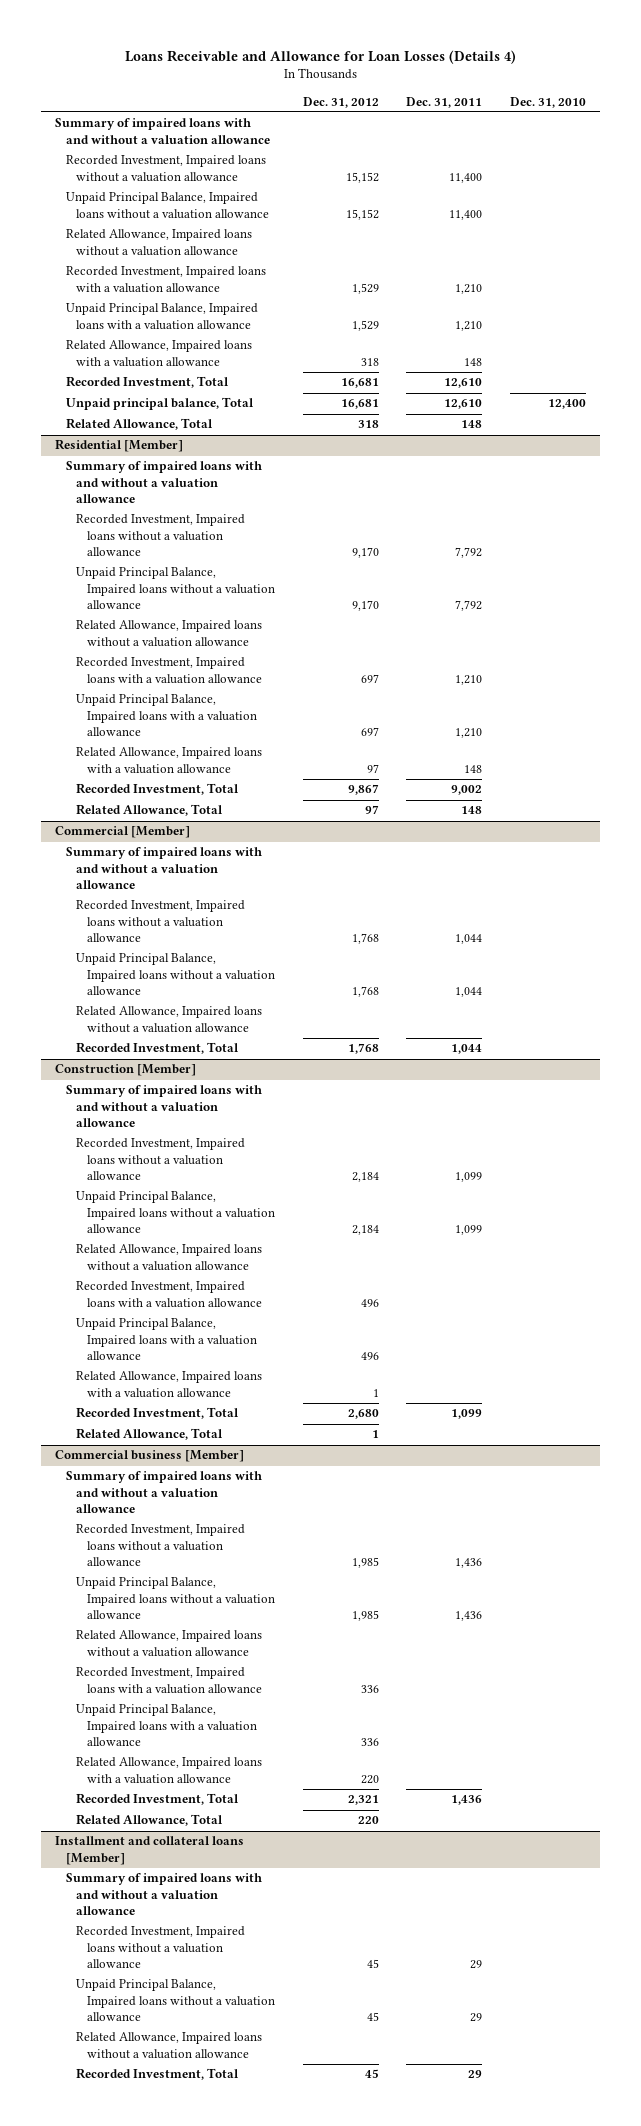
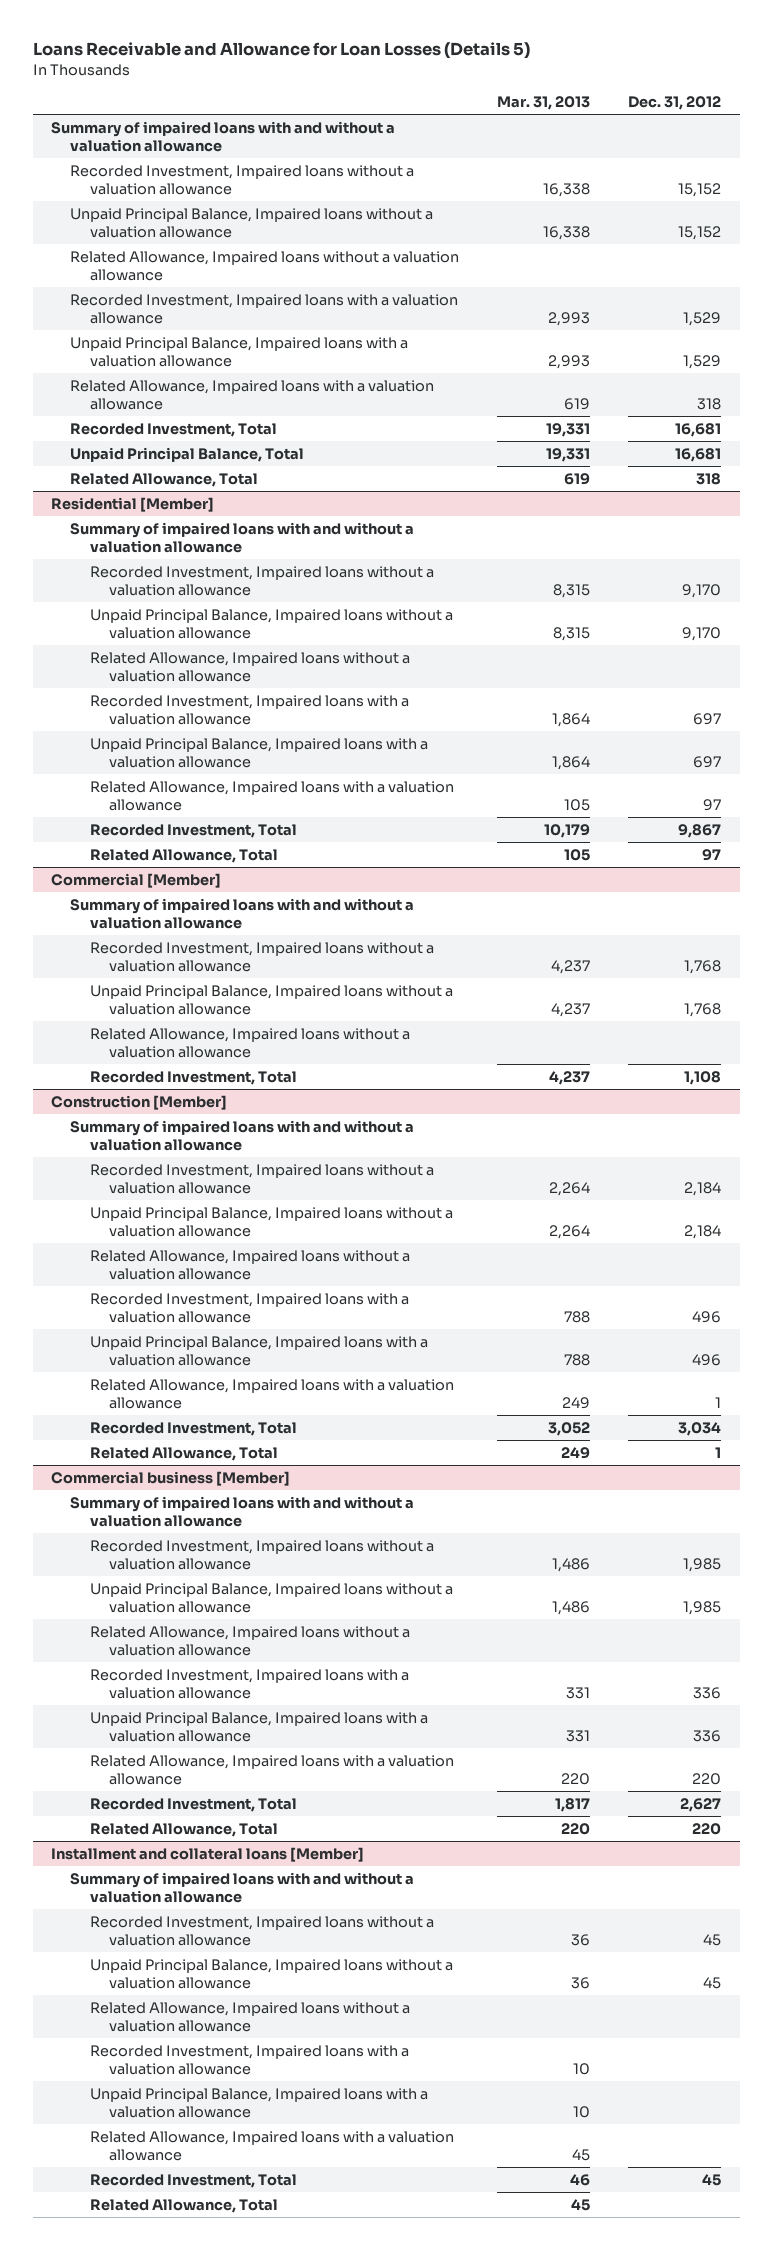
[124,50,516,65] Loans Receivable and Allowance for Loan Losses (Details 4) -> [32,42,530,60] Loans Receivable and Allowance for Loan Losses (Details 5)
[406,96,483,108] Dec. 31, 2011 -> none
[510,96,587,108] Dec. 31, 2010 -> none
none -> [497,96,591,111] Mar. 31, 2013
[65,397,254,411] Unpaid principal balance, Total -> [70,446,305,462] Unpaid Principal Balance, Total
[347,1043,379,1055] 1,768 -> [684,1070,722,1085] 1,108
[347,1409,379,1420] 2,680 -> [678,1421,722,1436] 3,034
[347,1795,379,1806] 2,321 -> [680,1797,722,1812] 2,627
none -> [89,2044,409,2075] Recorded Investment, Impaired loans with a valuation allowance
none -> [89,2087,428,2118] Unpaid Principal Balance, Impaired loans with a valuation allowance
none -> [89,2130,454,2161] Related Allowance, Impaired loans with a valuation allowance
none -> [89,2198,278,2213] Related Allowance, Total

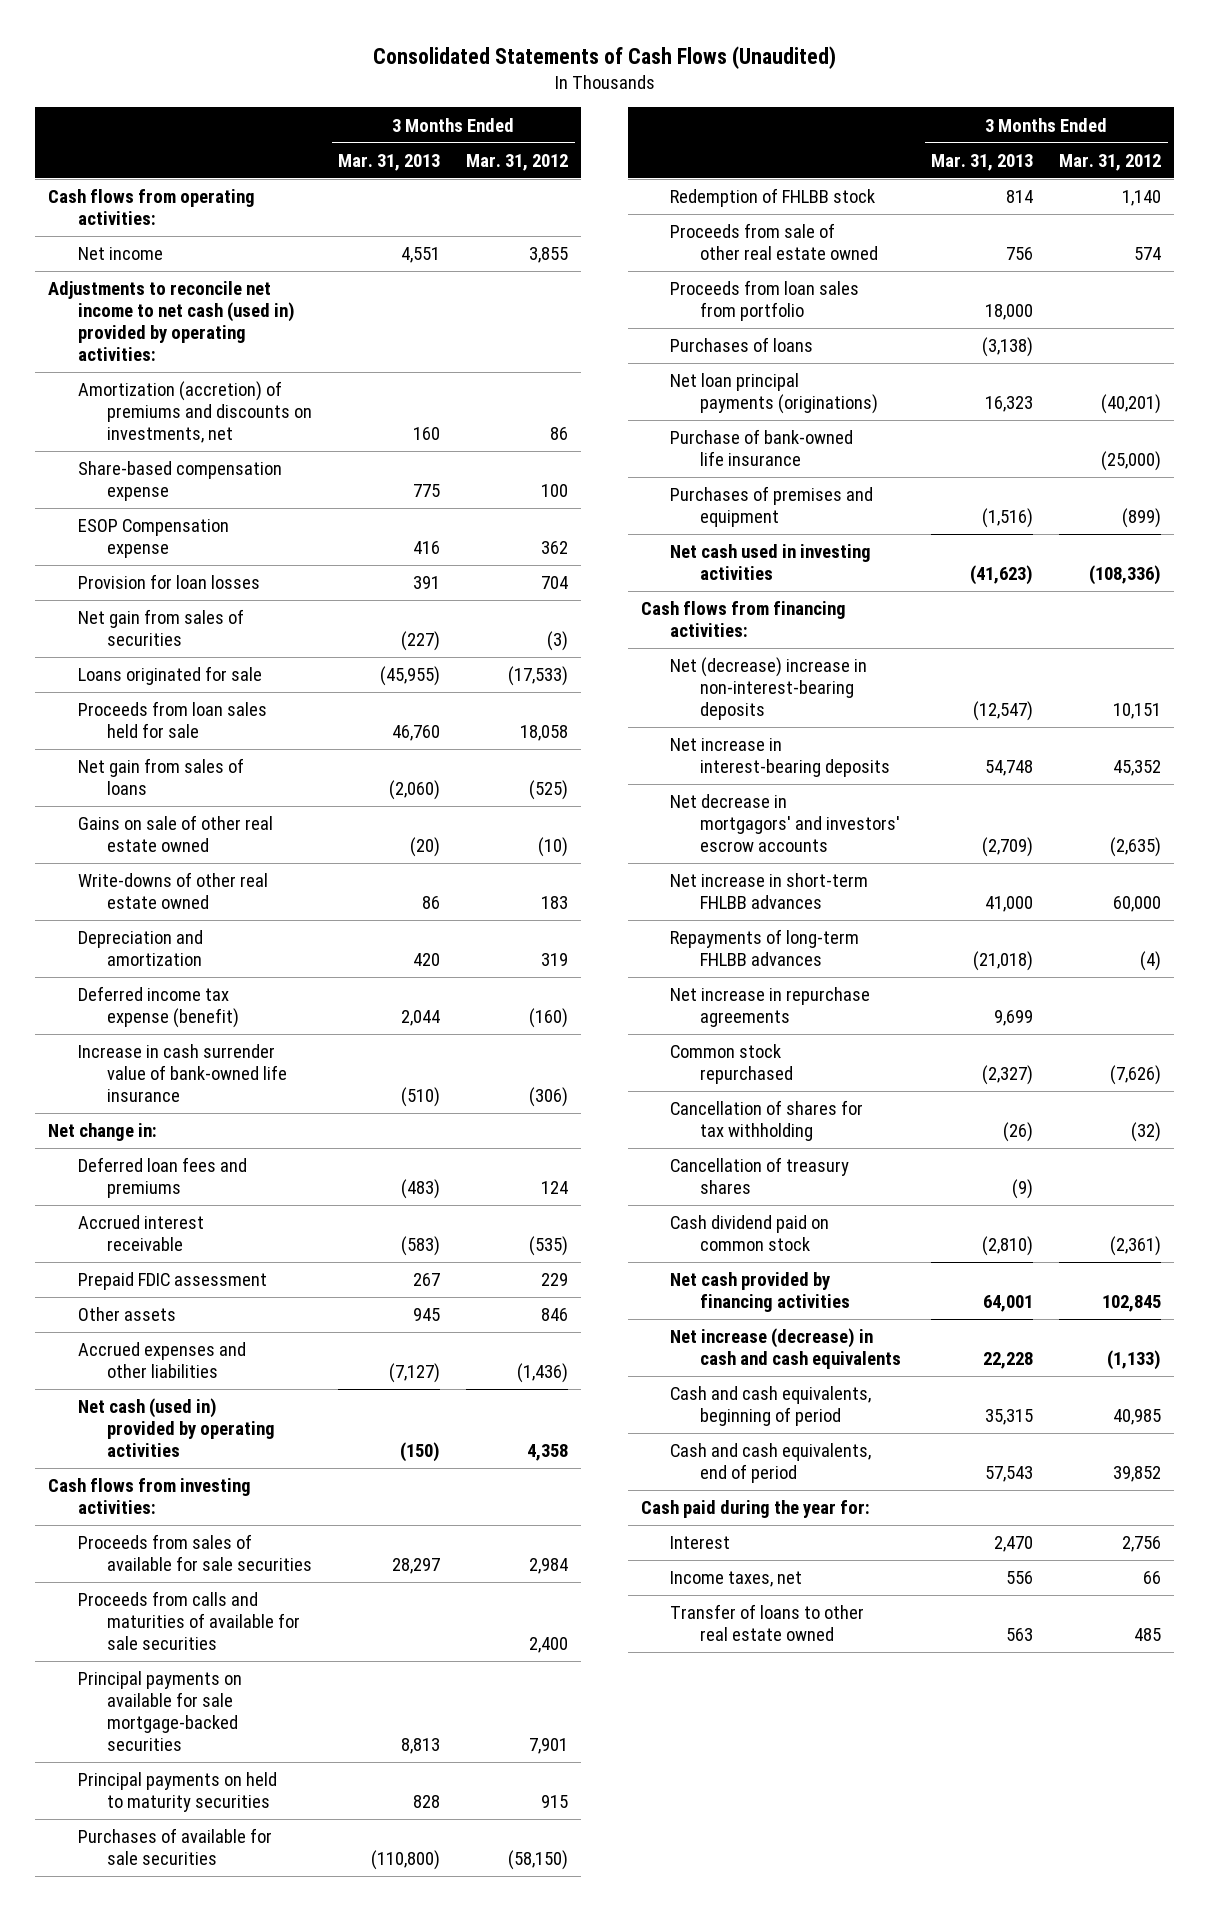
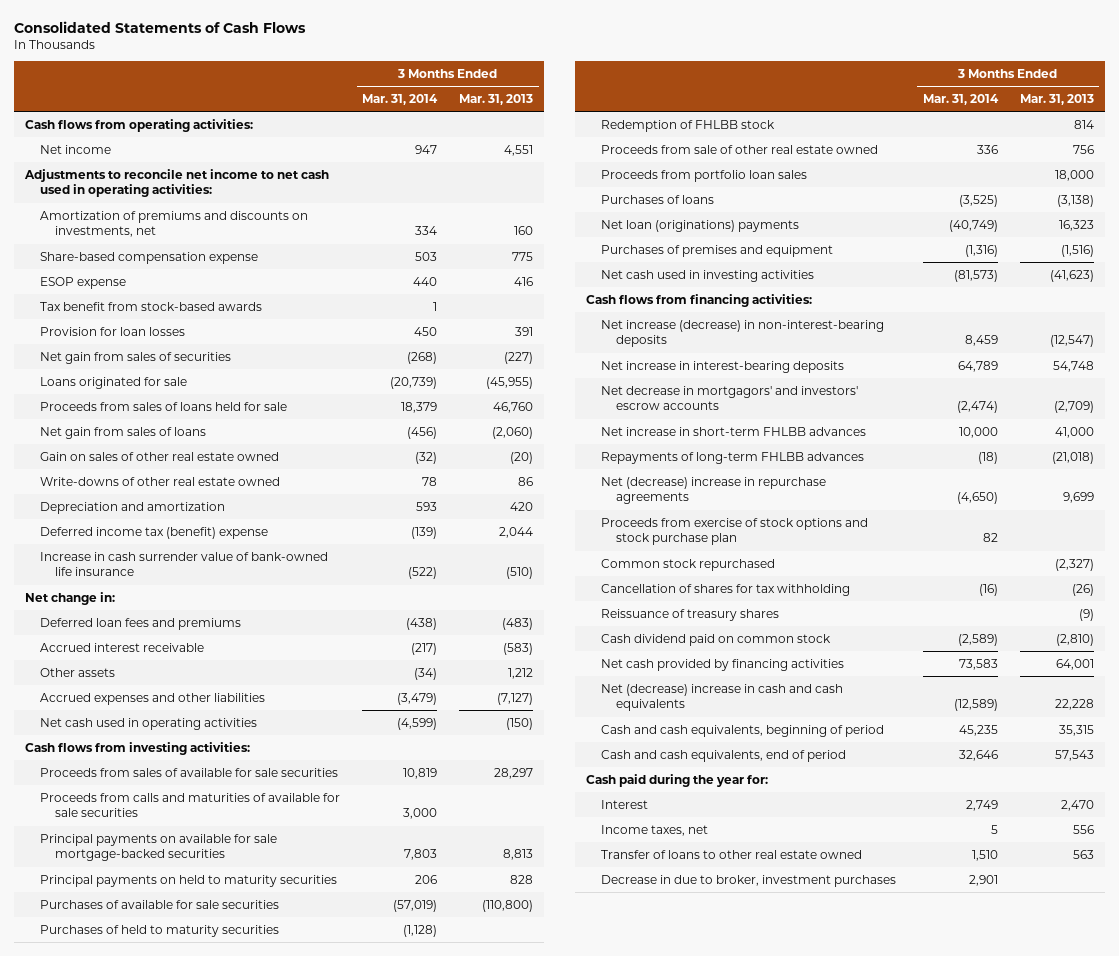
[372,45,836,69] Consolidated Statements of Cash Flows (Unaudited) -> [14,20,307,33] Consolidated Statements of Cash Flows
[466,153,569,171] Mar. 31, 2012 -> none
none -> [362,94,439,106] Mar. 31, 2014
[47,281,295,361] Adjustments to reconcile net income to net cash (used in) provided by operating activities: -> [24,168,330,198] Adjustments to reconcile net income to net cash used in operating activities:
[77,381,313,443] Amortization (accretion) of premiums and discounts on investments, net -> [40,210,309,238] Amortization of premiums and discounts on investments, net
[77,519,229,559] ESOP Compensation expense -> [40,276,127,289] ESOP expense
none -> [40,301,263,311] Tax benefit from stock-based awards
[77,701,267,739] Proceeds from loan sales held for sale -> [40,401,288,411] Proceeds from sales of loans held for sale
[77,815,273,853] Gains on sale of other real estate owned -> [40,451,280,461] Gain on sales of other real estate owned
[77,986,240,1029] Deferred income tax expense (benefit) -> [40,526,269,539] Deferred income tax (benefit) expense
[77,1272,267,1291] Prepaid FDIC assessment -> none
[413,1308,441,1322] 945 -> [508,667,534,679] 1,212
[77,1398,276,1457] Net cash (used in) provided by operating activities -> [40,717,258,730] Net cash used in operating activities
none -> [40,924,280,937] Purchases of held to maturity securities
[670,280,860,322] Proceeds from loan sales from portfolio -> [600,169,807,182] Proceeds from portfolio loan sales
[670,429,854,467] Purchase of bank-owned life insurance -> none
[670,373,879,415] Net loan principal payments (originations) -> [600,219,799,232] Net loan (originations) payments
[670,657,868,720] Net (decrease) increase in non-interest-bearing deposits -> [600,319,884,348] Net increase (decrease) in non-interest-bearing deposits
[670,987,871,1028] Net increase in repurchase agreements -> [600,476,826,505] Net (decrease) increase in repurchase agreements
none -> [600,517,868,546] Proceeds from exercise of stock options and stock purchase plan
[670,1157,850,1195] Cancellation of treasury shares -> [600,608,779,621] Reissuance of treasury shares
[670,1328,902,1370] Net increase (decrease) in cash and cash equivalents -> [600,683,843,712] Net (decrease) increase in cash and cash equivalents
none -> [600,874,896,887] Decrease in due to broker, investment purchases

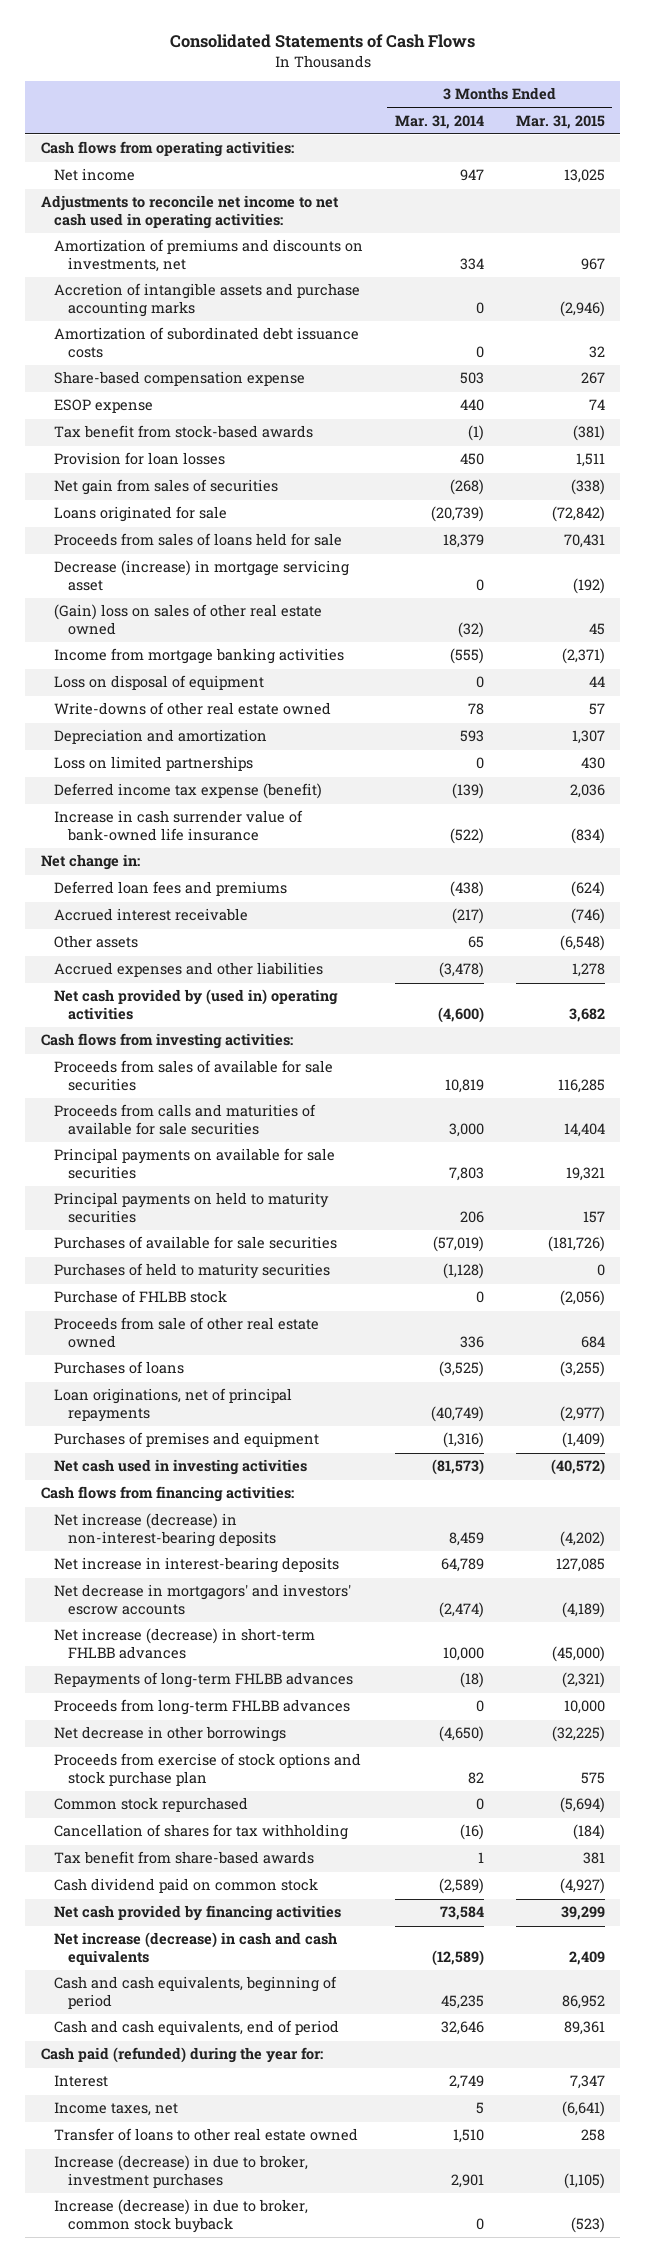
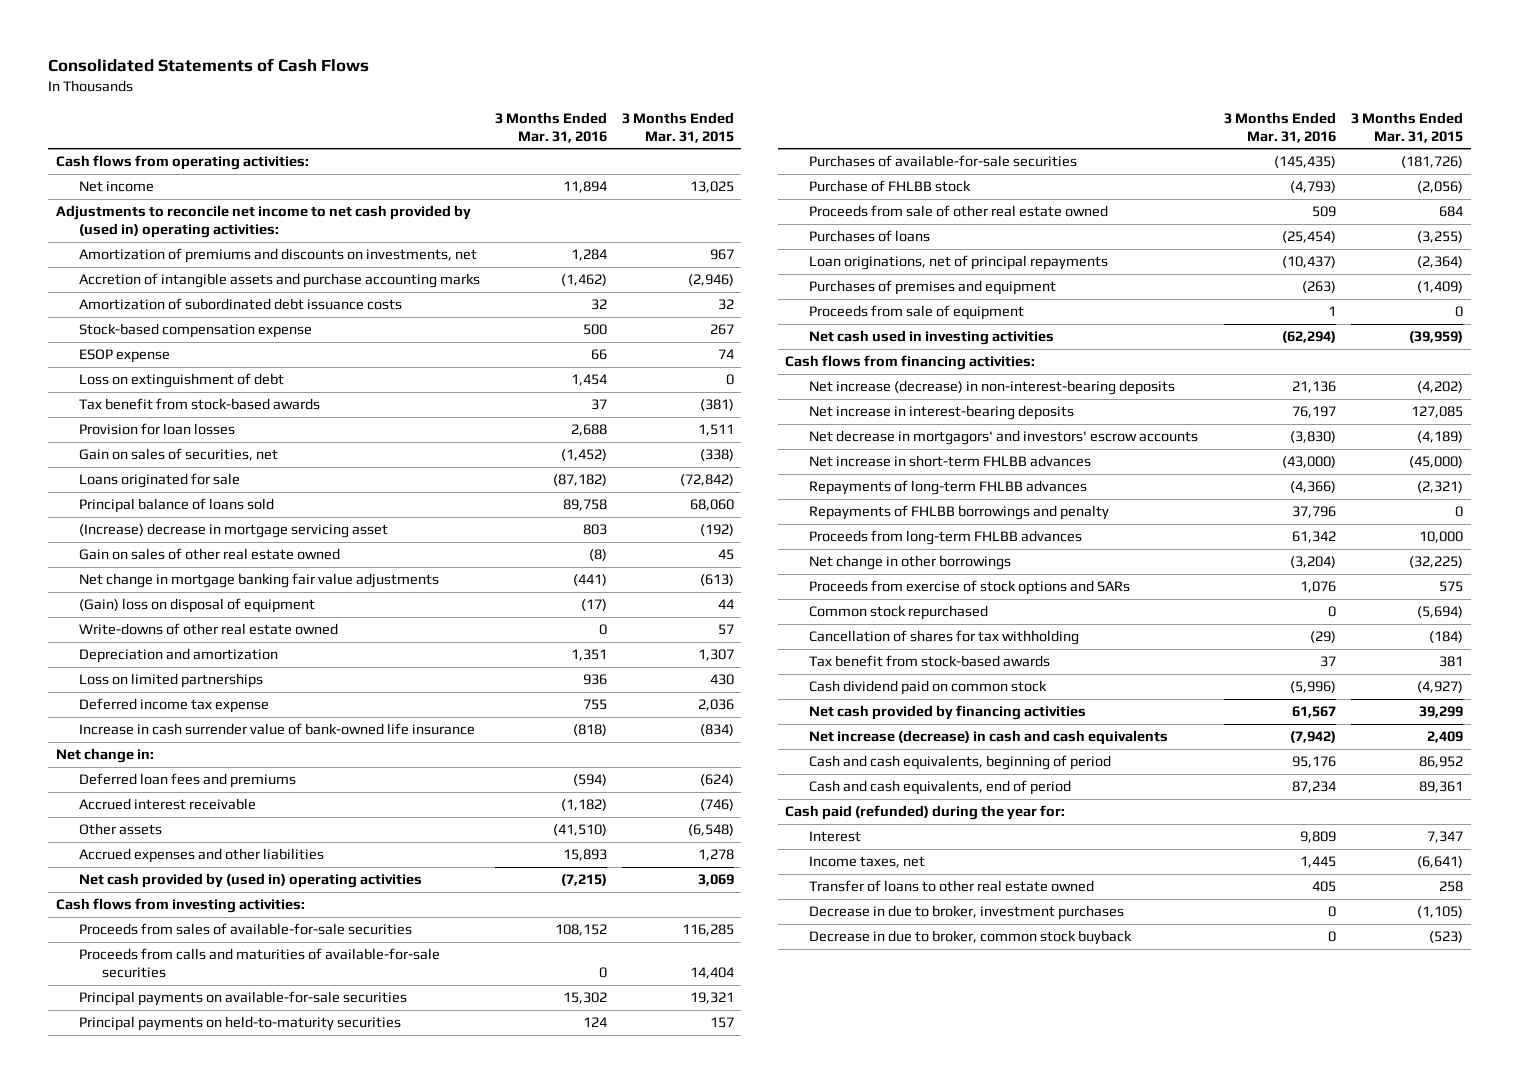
[394,114,484,129] Mar. 31, 2014 -> none
none -> [494,111,607,143] 3 Months Ended Mar. 31, 2016
[40,195,339,230] Adjustments to reconcile net income to net cash used in operating activities: -> [55,205,471,239] Adjustments to reconcile net income to net cash provided by (used in) operating activities:
[54,371,306,387] Share-based compensation expense -> [78,323,312,339] Stock-based compensation expense
none -> [78,373,284,389] Loss on extinguishment of debt
[54,479,279,496] Net gain from sales of securities -> [78,448,278,462] Gain on sales of securities, net
[54,533,343,547] Proceeds from sales of loans held for sale -> none
[54,648,345,665] Income from mortgage banking activities -> none
none -> [78,498,274,514] Principal balance of loans sold
[54,560,350,592] Decrease (increase) in mortgage servicing asset -> [78,523,388,539] (Increase) decrease in mortgage servicing asset
[54,604,323,636] (Gain) loss on sales of other real estate owned -> [78,548,340,561] Gain on sales of other real estate owned
none -> [78,573,439,589] Net change in mortgage banking fair value adjustments
[54,675,265,691] Loss on disposal of equipment -> [78,598,315,614] (Gain) loss on disposal of equipment
[54,783,323,800] Deferred income tax expense (benefit) -> [78,698,269,714] Deferred income tax expense
[568,1008,605,1023] 3,682 -> [697,874,734,887] 3,069
[54,1263,331,1280] Purchases of held to maturity securities -> none
[54,1060,334,1092] Proceeds from sales of available for sale securities -> [78,923,412,936] Proceeds from sales of available-for-sale securities
[54,1104,317,1136] Proceeds from calls and maturities of available for sale securities -> [78,948,440,979] Proceeds from calls and maturities of available-for-sale securities
[54,1148,336,1180] Principal payments on available for sale securities -> [78,991,407,1007] Principal payments on available-for-sale securities
[54,1192,330,1224] Principal payments on held to maturity securities -> [78,1016,401,1032] Principal payments on held-to-maturity securities
[54,1236,338,1250] Purchases of available for sale securities -> [808,155,1077,168] Purchases of available-for-sale securities
[559,1406,605,1423] (2,977) -> [1417,256,1464,269] (2,364)
none -> [808,305,1024,321] Proceeds from sale of equipment
[550,1459,605,1476] (40,572) -> [1409,331,1464,344] (39,959)
[54,1628,316,1660] Net increase (decrease) in short-term FHLBB advances -> [808,455,1091,468] Net increase in short-term FHLBB advances
none -> [808,505,1109,521] Repayments of FHLBB borrowings and penalty
[54,1726,287,1743] Net decrease in other borrowings -> [808,555,1011,571] Net change in other borrowings
[54,1753,362,1787] Proceeds from exercise of stock options and stock purchase plan -> [808,580,1130,596] Proceeds from exercise of stock options and SARs
[54,1851,315,1865] Tax benefit from share-based awards -> [808,655,1050,668] Tax benefit from stock-based awards
[54,2155,309,2189] Increase (decrease) in due to broker, investment purchases -> [808,905,1124,921] Decrease in due to broker, investment purchases
[54,2199,309,2234] Increase (decrease) in due to broker, common stock buyback -> [808,930,1132,946] Decrease in due to broker, common stock buyback

